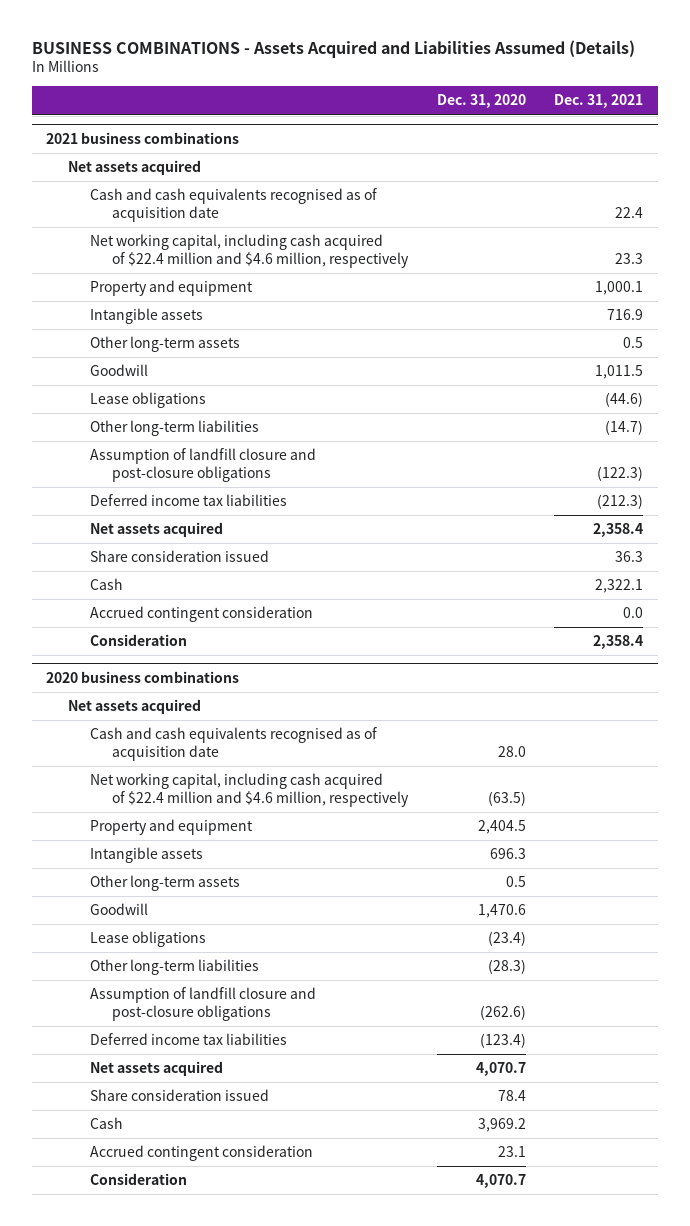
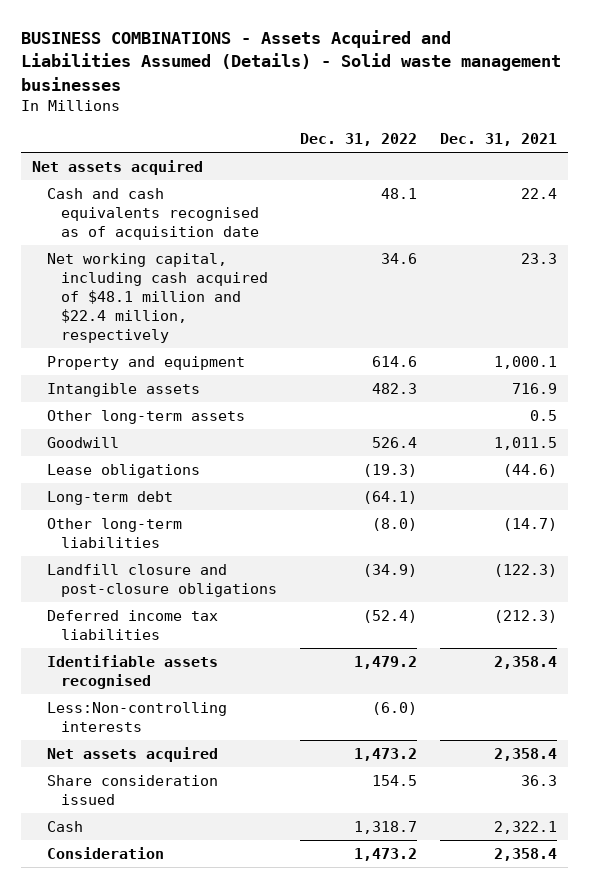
[31,39,635,58] BUSINESS COMBINATIONS - Assets Acquired and Liabilities Assumed (Details) -> [21,30,562,91] BUSINESS COMBINATIONS - Assets Acquired and Liabilities Assumed (Details) - Solid waste management businesses
[436,94,526,109] Dec. 31, 2020 -> none
none -> [300,133,418,147] Dec. 31, 2022
[46,132,240,145] 2021 business combinations -> none
[89,234,409,269] Net working capital, including cash acquired of $22.4 million and $4.6 million, respectively -> [46,252,269,344] Net working capital, including cash acquired of $48.1 million and $22.4 million, respectively
none -> [46,490,173,505] Long-term debt
[89,448,316,483] Assumption of landfill closure and post-closure obligations -> [46,563,278,597] Landfill closure and post-closure obligations
none -> [46,654,218,689] Identifiable assets recognised
none -> [46,701,227,732] Less:Non-controlling interests
[89,606,313,623] Accrued contingent consideration -> none
[46,671,240,684] 2020 business combinations -> none
[68,699,202,715] Net assets acquired -> none
[89,727,377,762] Cash and cash equivalents recognised as of acquisition date -> none
[89,773,409,808] Net working capital, including cash acquired of $22.4 million and $4.6 million, respectively -> none
[89,819,253,836] Property and equipment -> none
[89,847,203,864] Intangible assets -> none
[89,875,240,892] Other long-term assets -> none
[89,903,148,916] Goodwill -> none
[89,931,206,948] Lease obligations -> none
[89,959,259,976] Other long-term liabilities -> none
[89,987,316,1022] Assumption of landfill closure and post-closure obligations -> none
[89,1033,287,1046] Deferred income tax liabilities -> none
[89,1061,223,1077] Net assets acquired -> none
[89,1089,269,1102] Share consideration issued -> none
[89,1117,123,1130] Cash -> none
[89,1145,313,1162] Accrued contingent consideration -> none
[89,1173,187,1186] Consideration -> none

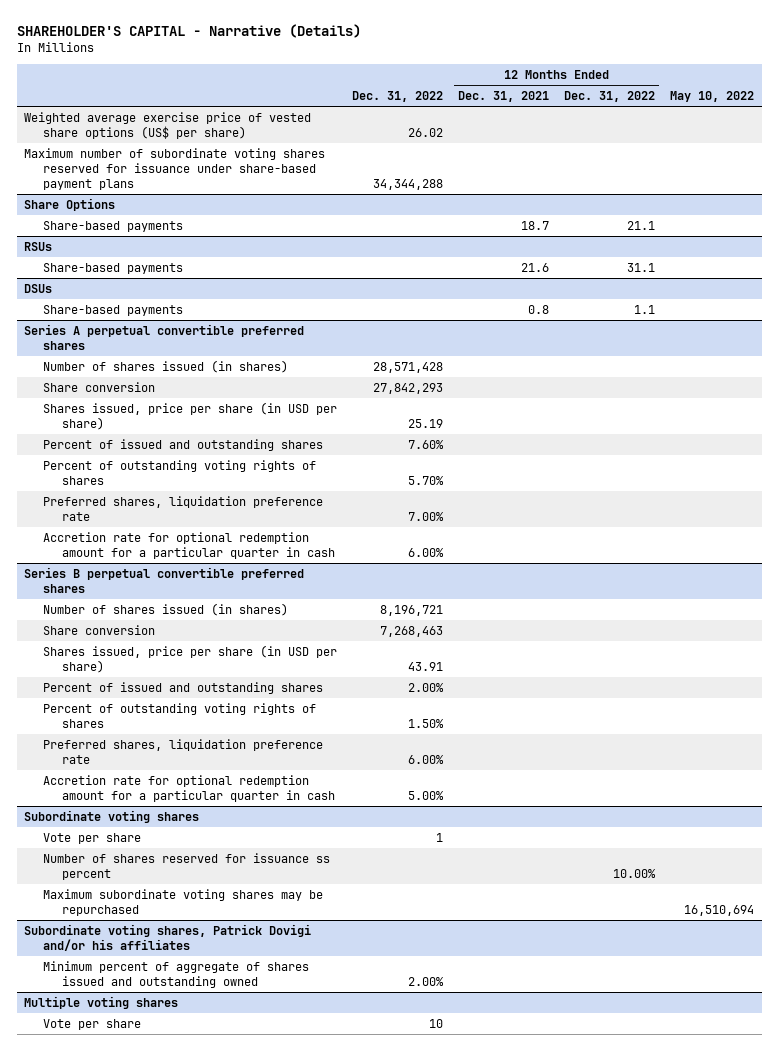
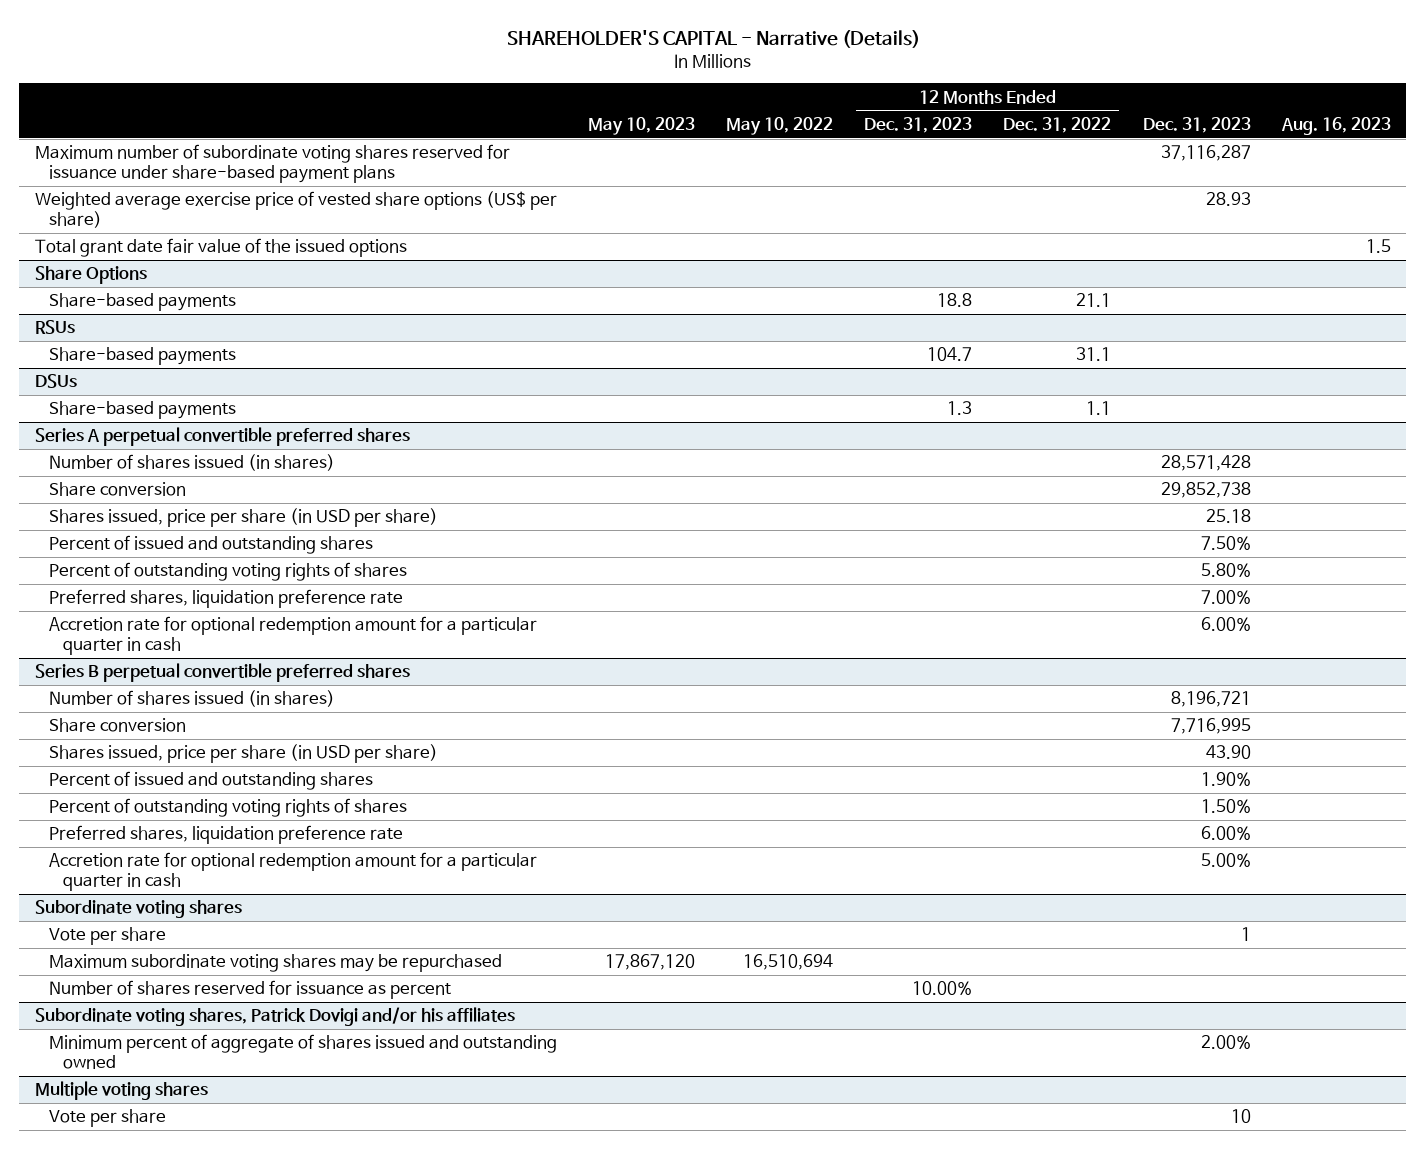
[352,91,444,103] Dec. 31, 2022 -> none
[458,91,550,103] Dec. 31, 2021 -> none
none -> [587,116,695,135] May 10, 2023
none -> [864,116,973,133] Dec. 31, 2023
none -> [1142,116,1251,133] Dec. 31, 2023
none -> [1280,116,1391,135] Aug. 16, 2023
[24,111,312,140] Weighted average exercise price of vested share options (US$ per share) -> [34,191,557,229] Weighted average exercise price of vested share options (US$ per share)
none -> [34,238,407,258] Total grant date fair value of the issued options
[43,852,331,881] Number of shares reserved for issuance ss percent -> none
none -> [48,980,451,1000] Number of shares reserved for issuance as percent

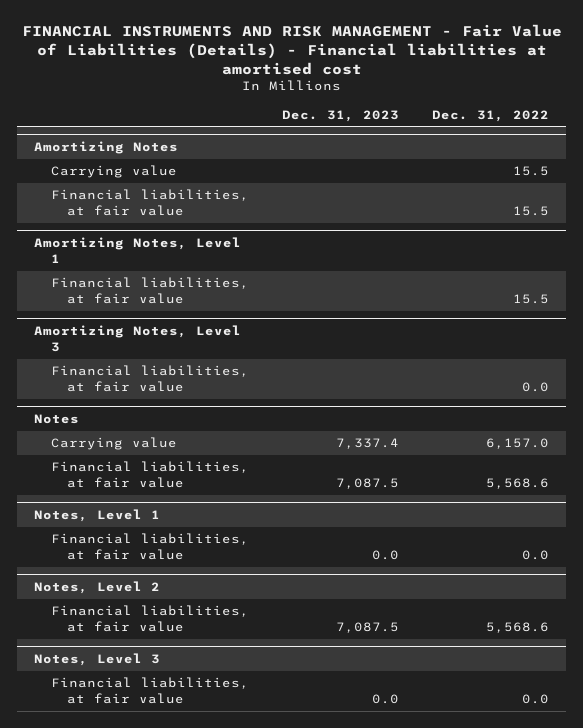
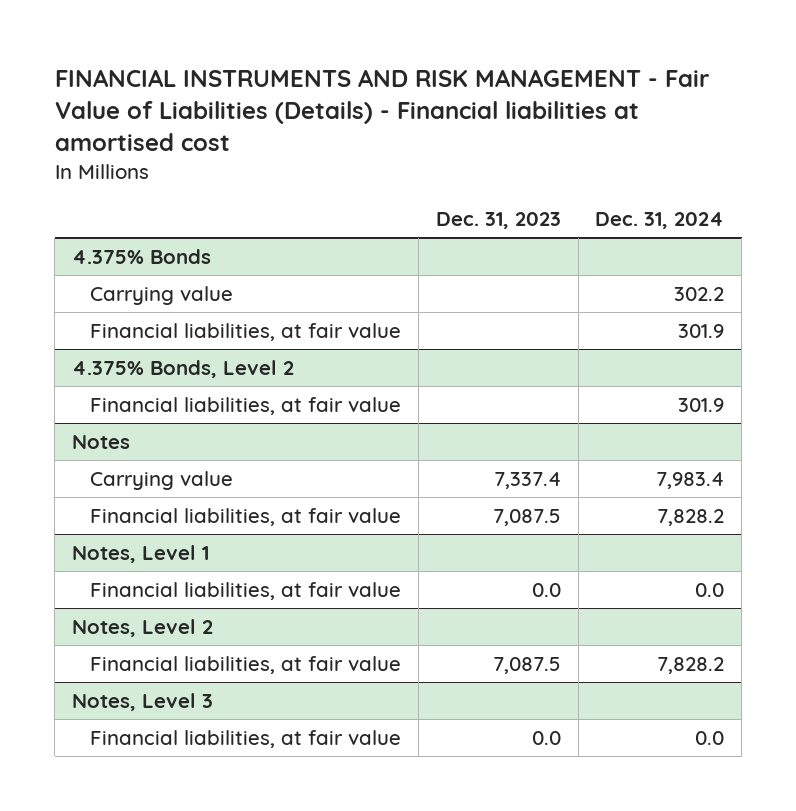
[432,109,550,122] Dec. 31, 2022 -> none
none -> [595,211,725,229] Dec. 31, 2024
[34,141,179,155] Amortizing Notes -> [71,248,211,264] 4.375% Bonds
[34,237,242,263] Amortizing Notes, Level 1 -> none
[50,277,249,304] Financial liabilities, at fair value -> none
[34,325,242,352] Amortizing Notes, Level 3 -> none
[50,365,249,392] Financial liabilities, at fair value -> none
none -> [71,359,294,378] 4.375% Bonds, Level 2
none -> [90,396,402,415] Financial liabilities, at fair value

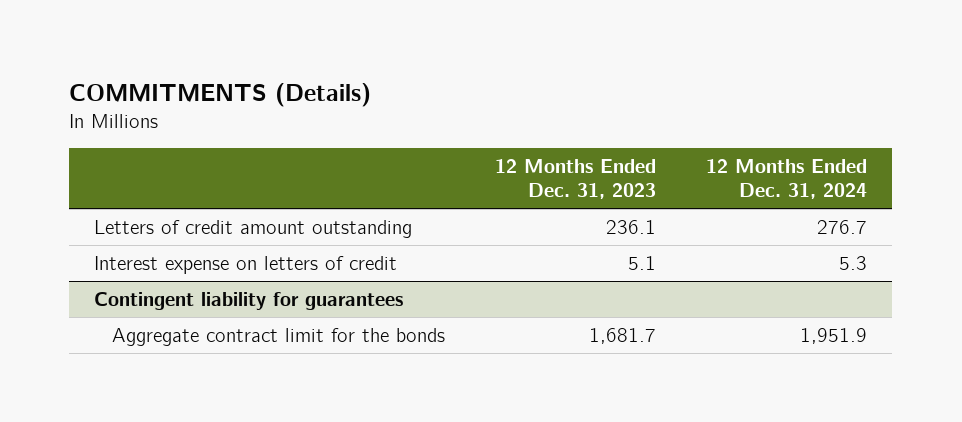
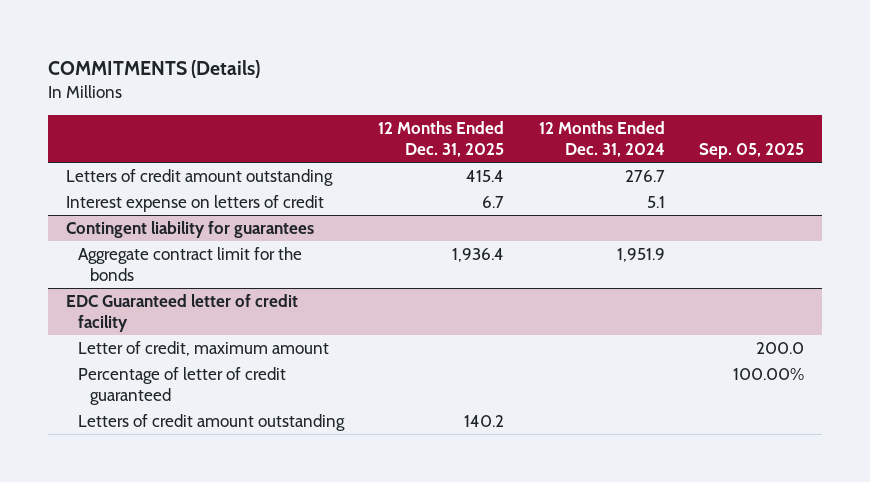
[495,159,657,200] 12 Months Ended Dec. 31, 2023 -> none
none -> [378,120,505,158] 12 Months Ended Dec. 31, 2025
none -> [699,143,805,160] Sep. 05, 2025
[839,256,868,271] 5.3 -> [646,195,665,208] 5.1
none -> [65,293,298,333] EDC Guaranteed letter of credit facility
none -> [77,340,329,356] Letter of credit, maximum amount
none -> [77,366,286,406] Percentage of letter of credit guaranteed
none -> [77,413,345,431] Letters of credit amount outstanding

